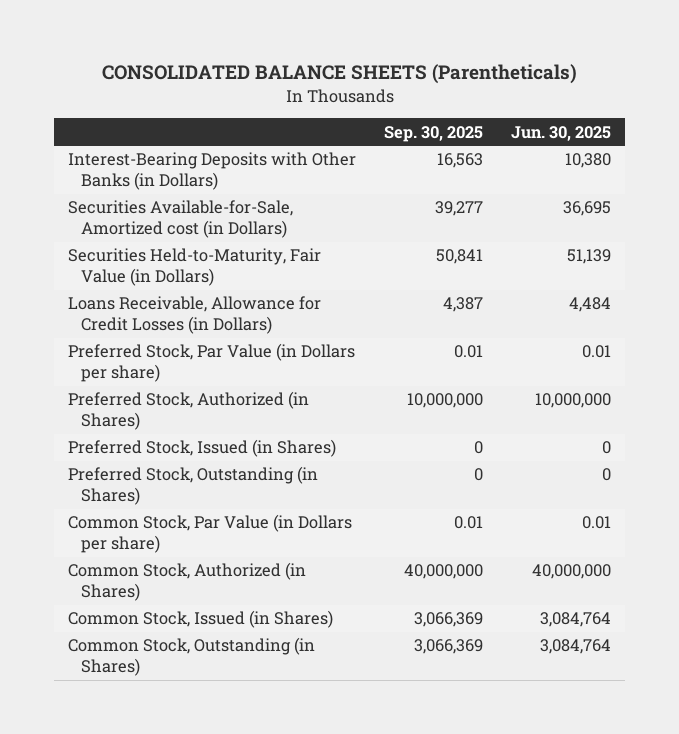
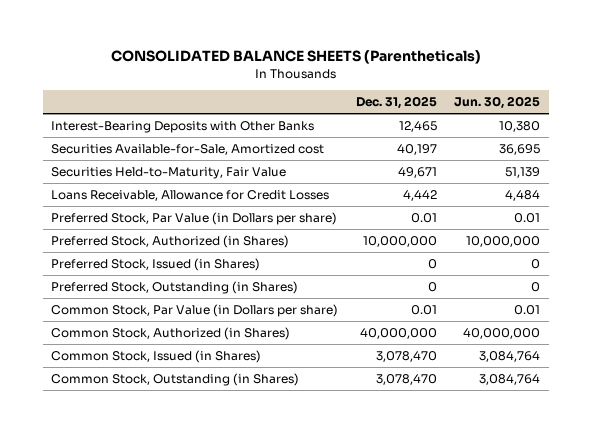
[384,125,484,142] Sep. 30, 2025 -> none
none -> [355,96,437,110] Dec. 31, 2025
[67,152,356,191] Interest-Bearing Deposits with Other Banks (in Dollars) -> [51,120,315,133] Interest-Bearing Deposits with Other Banks
[67,200,293,239] Securities Available-for-Sale, Amortized cost (in Dollars) -> [51,143,325,155] Securities Available-for-Sale, Amortized cost
[67,248,321,287] Securities Held-to-Maturity, Fair Value (in Dollars) -> [51,166,287,179] Securities Held-to-Maturity, Fair Value
[67,296,321,335] Loans Receivable, Allowance for Credit Losses (in Dollars) -> [51,189,330,201] Loans Receivable, Allowance for Credit Losses

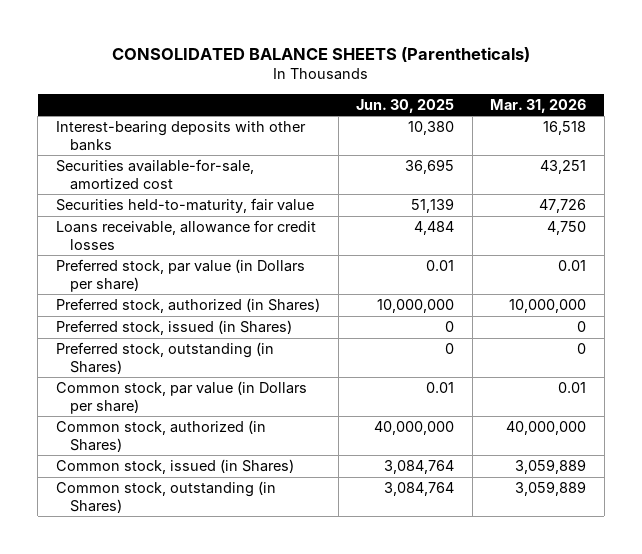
[355,96,437,110] Dec. 31, 2025 -> none
none -> [490,98,587,113] Mar. 31, 2026
[51,120,315,133] Interest-Bearing Deposits with Other Banks -> [56,121,307,151] Interest-bearing deposits with other banks
[51,143,325,155] Securities Available-for-Sale, Amortized cost -> [56,159,255,190] Securities available-for-sale, amortized cost
[51,166,287,179] Securities Held-to-Maturity, Fair Value -> [56,198,315,214] Securities held-to-maturity, fair value
[51,189,330,201] Loans Receivable, Allowance for Credit Losses -> [56,220,317,250] Loans receivable, allowance for credit losses
[51,211,338,225] Preferred Stock, Par Value (in Dollars per share) -> [56,259,306,292] Preferred stock, par value (in Dollars per share)
[51,234,290,248] Preferred Stock, Authorized (in Shares) -> [56,298,321,314] Preferred stock, authorized (in Shares)
[51,257,261,271] Preferred Stock, Issued (in Shares) -> [56,320,293,336] Preferred stock, issued (in Shares)
[51,280,299,294] Preferred Stock, Outstanding (in Shares) -> [56,342,275,374] Preferred stock, outstanding (in Shares)
[51,303,339,317] Common Stock, Par Value (in Dollars per share) -> [56,381,308,414] Common stock, par value (in Dollars per share)
[51,326,291,340] Common Stock, Authorized (in Shares) -> [56,420,267,452] Common stock, authorized (in Shares)
[51,349,262,363] Common Stock, Issued (in Shares) -> [56,459,295,475] Common stock, issued (in Shares)
[51,372,300,386] Common Stock, Outstanding (in Shares) -> [56,481,277,513] Common stock, outstanding (in Shares)

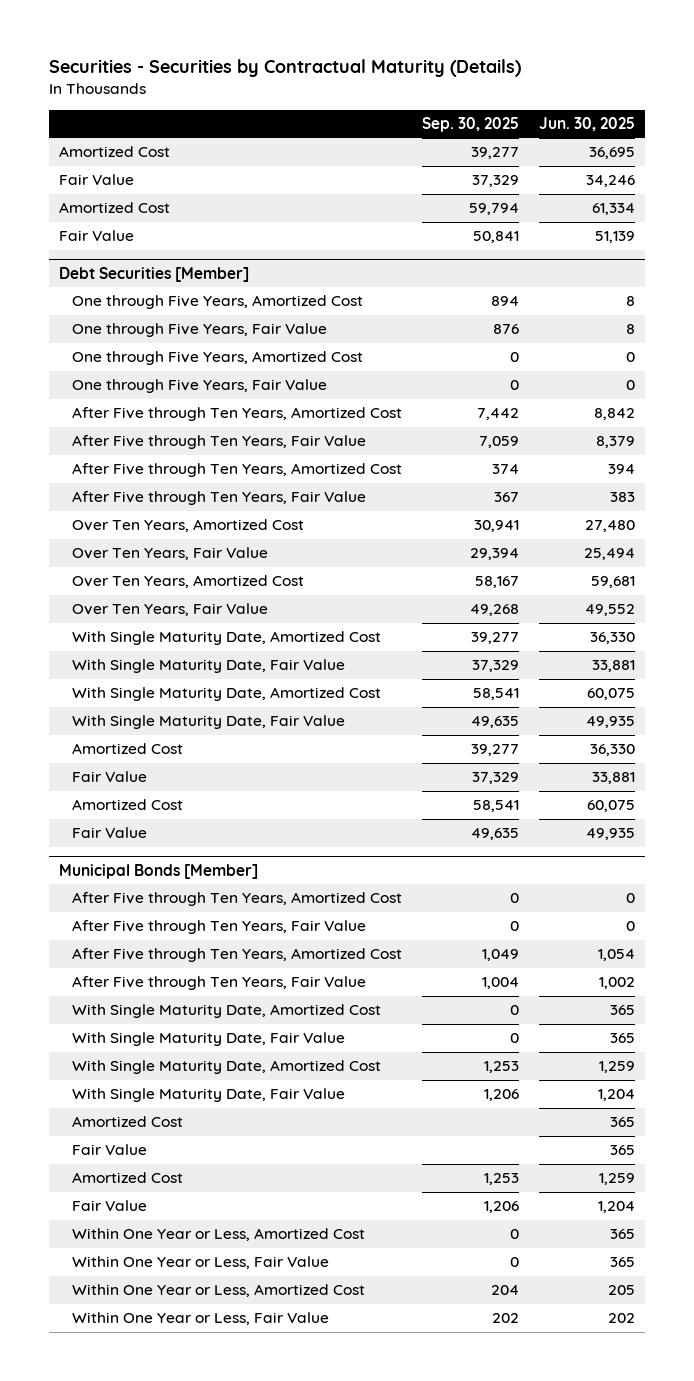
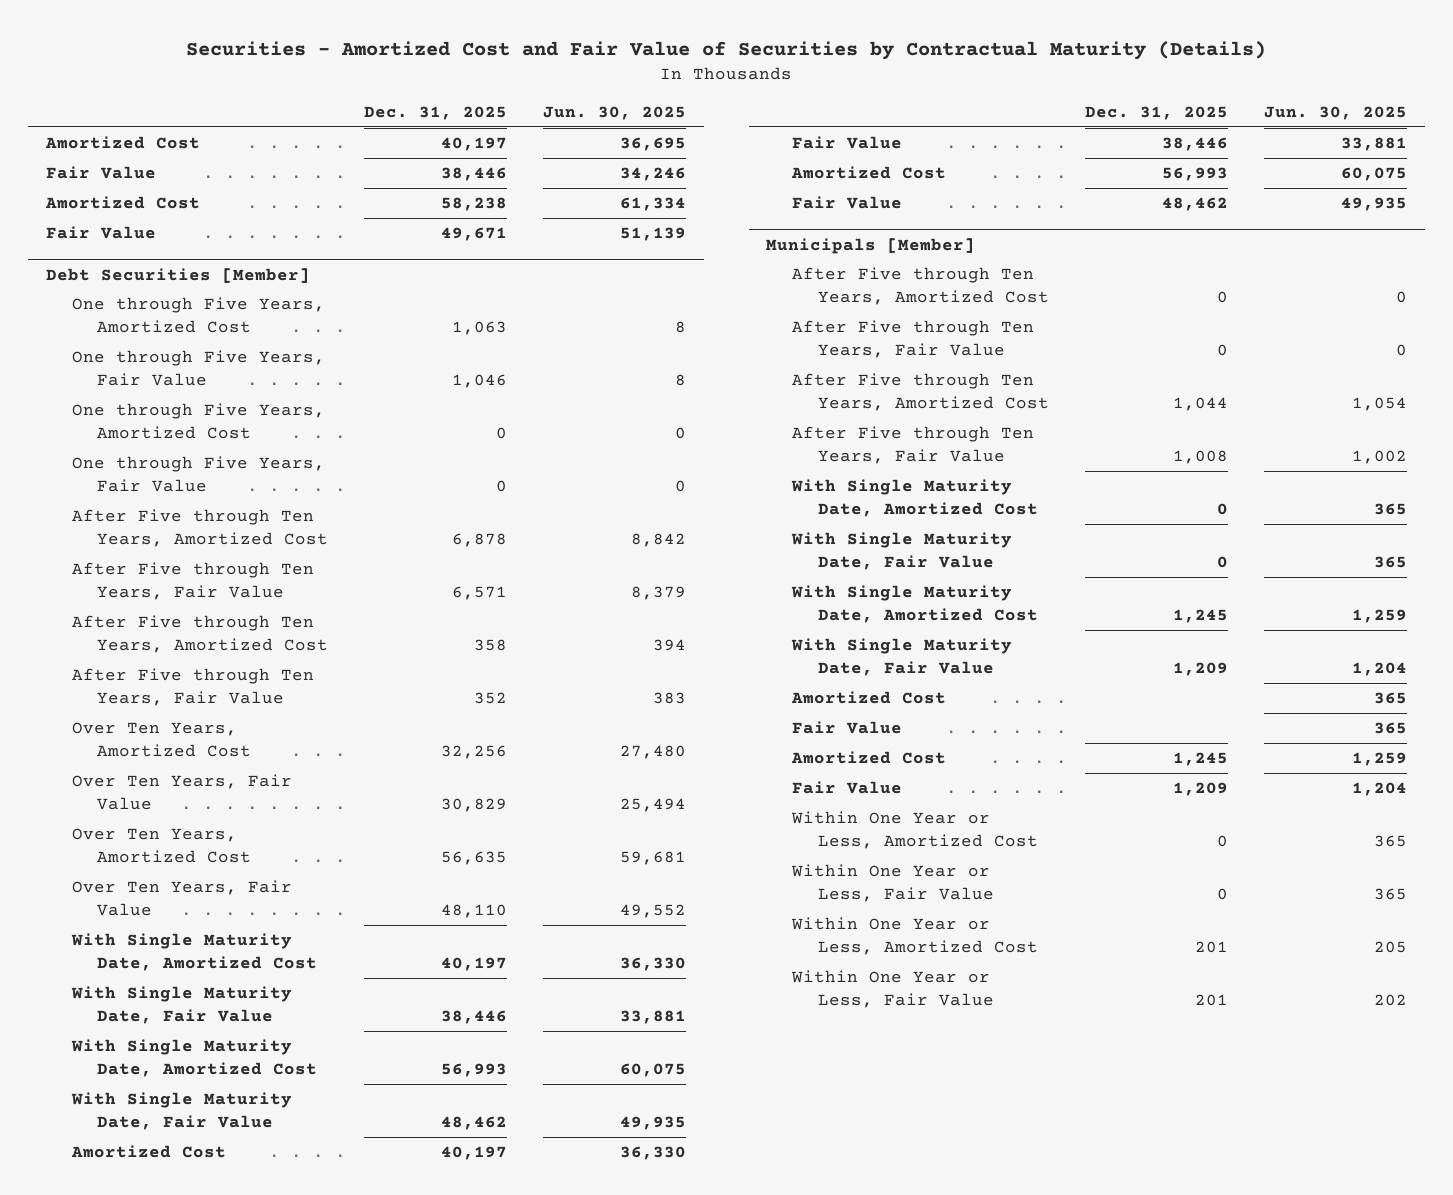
[49,59,522,78] Securities - Securities by Contractual Maturity (Details) -> [186,41,1267,61] Securities - Amortized Cost and Fair Value of Securities by Contractual Maturity (Details)
[421,116,519,132] Sep. 30, 2025 -> none
none -> [364,106,508,121] Dec. 31, 2025
[59,864,259,880] Municipal Bonds [Member] -> [766,237,976,254] Municipals [Member]

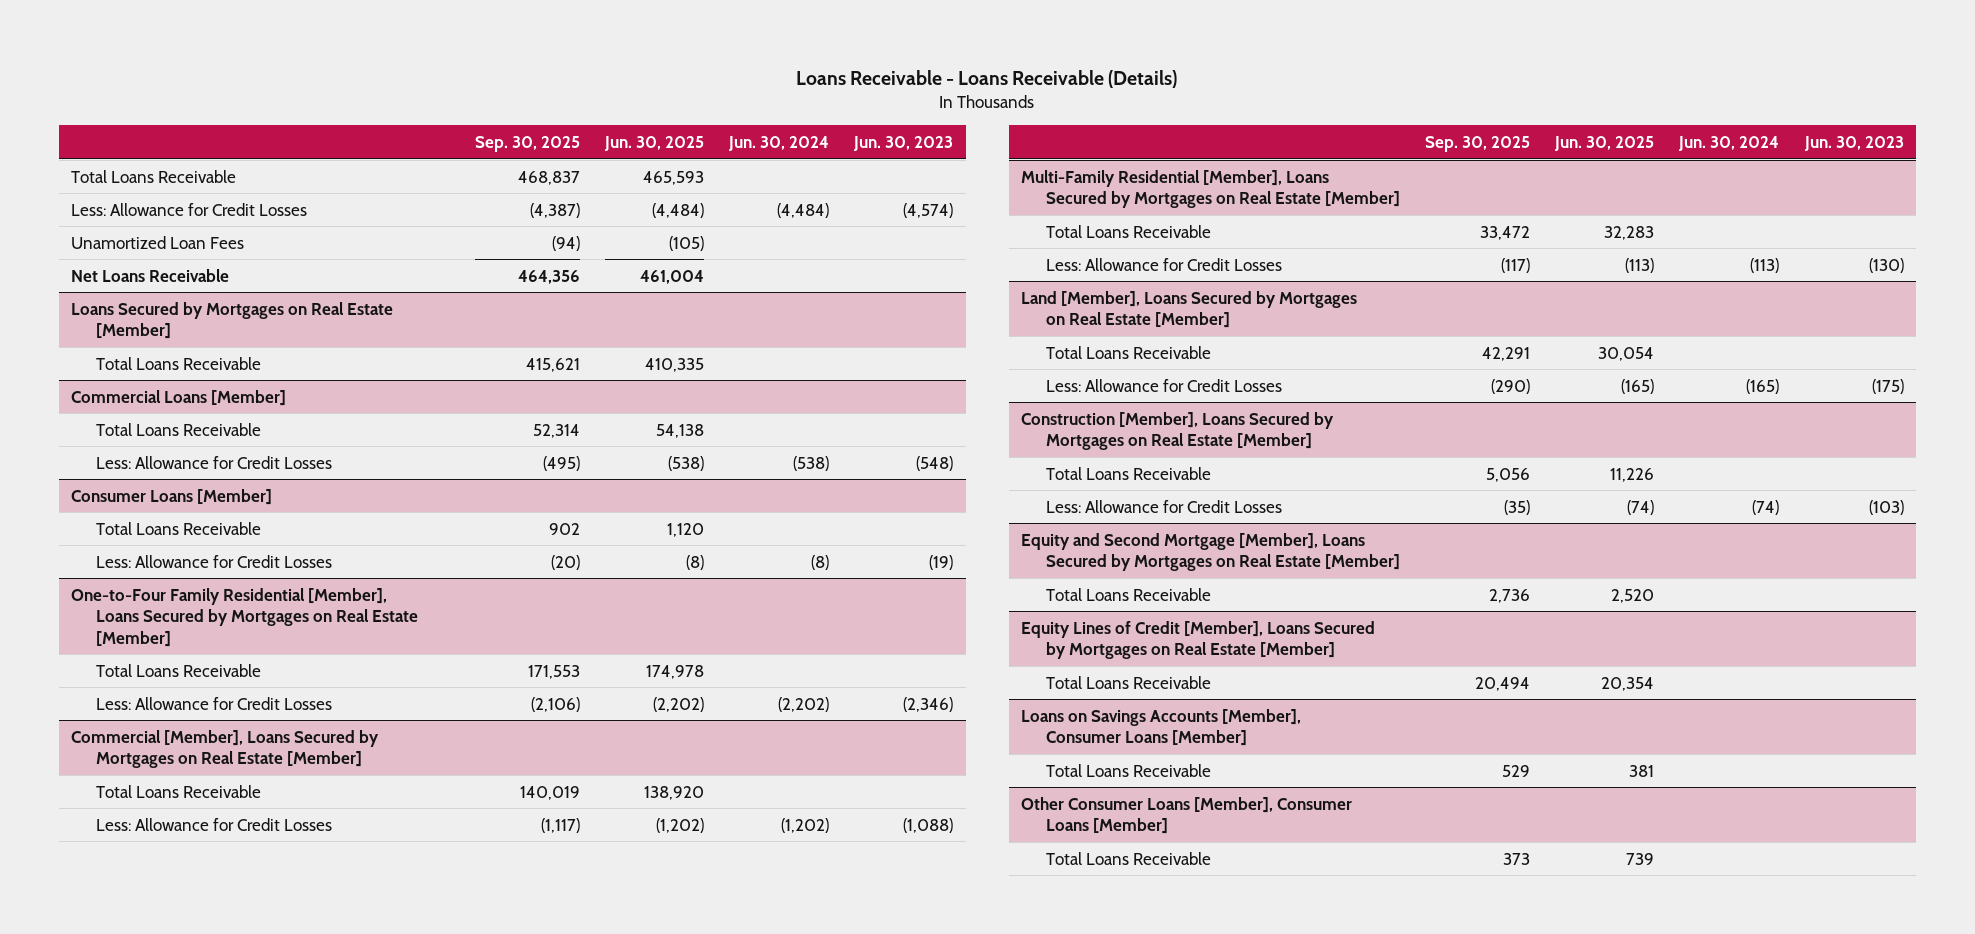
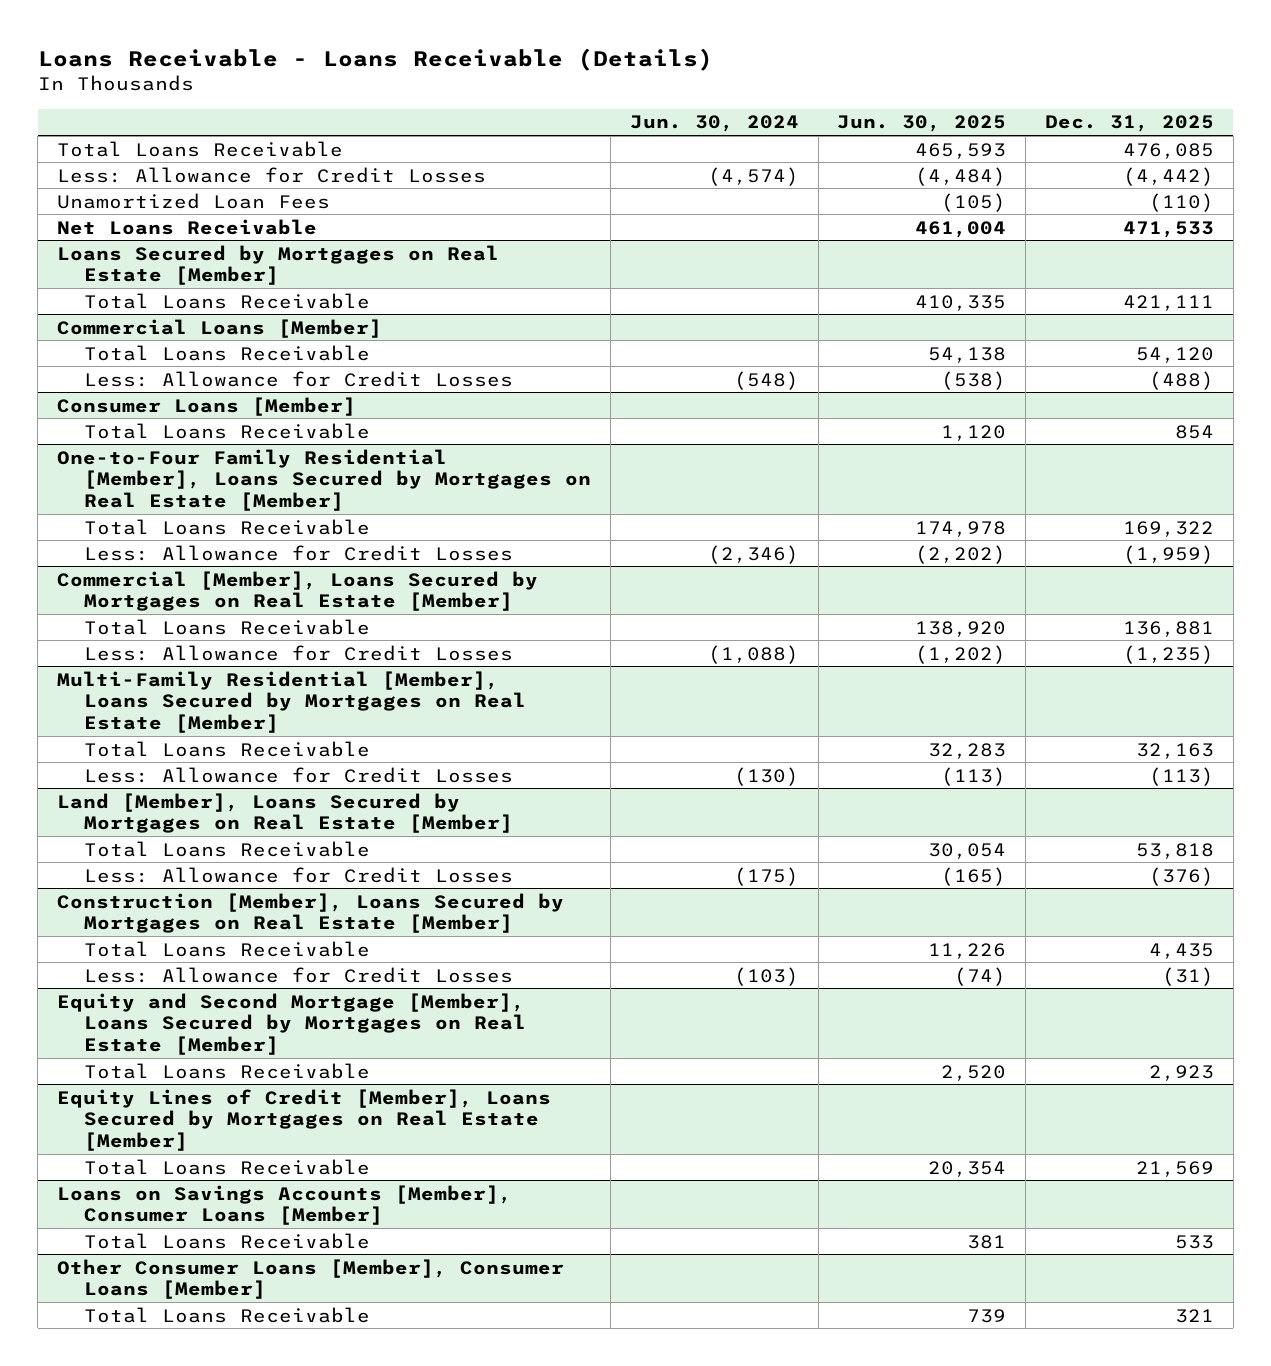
[475,136,581,153] Sep. 30, 2025 -> none
[853,136,954,152] Jun. 30, 2023 -> none
none -> [1044,115,1214,133] Dec. 31, 2025
[777,202,830,218] (4,484) -> [707,166,799,186] (4,574)
[793,455,830,471] (538) -> [733,370,799,390] (548)
[96,554,333,568] Less: Allowance for Credit Losses -> none
[778,696,830,712] (2,202) -> [707,544,799,564] (2,346)
[781,817,830,833] (1,202) -> [707,644,799,664] (1,088)
[1750,257,1780,273] (113) -> [733,766,799,786] (130)
[1746,378,1780,394] (165) -> [733,866,799,886] (175)
[1752,499,1780,515] (74) -> [733,966,799,986] (103)

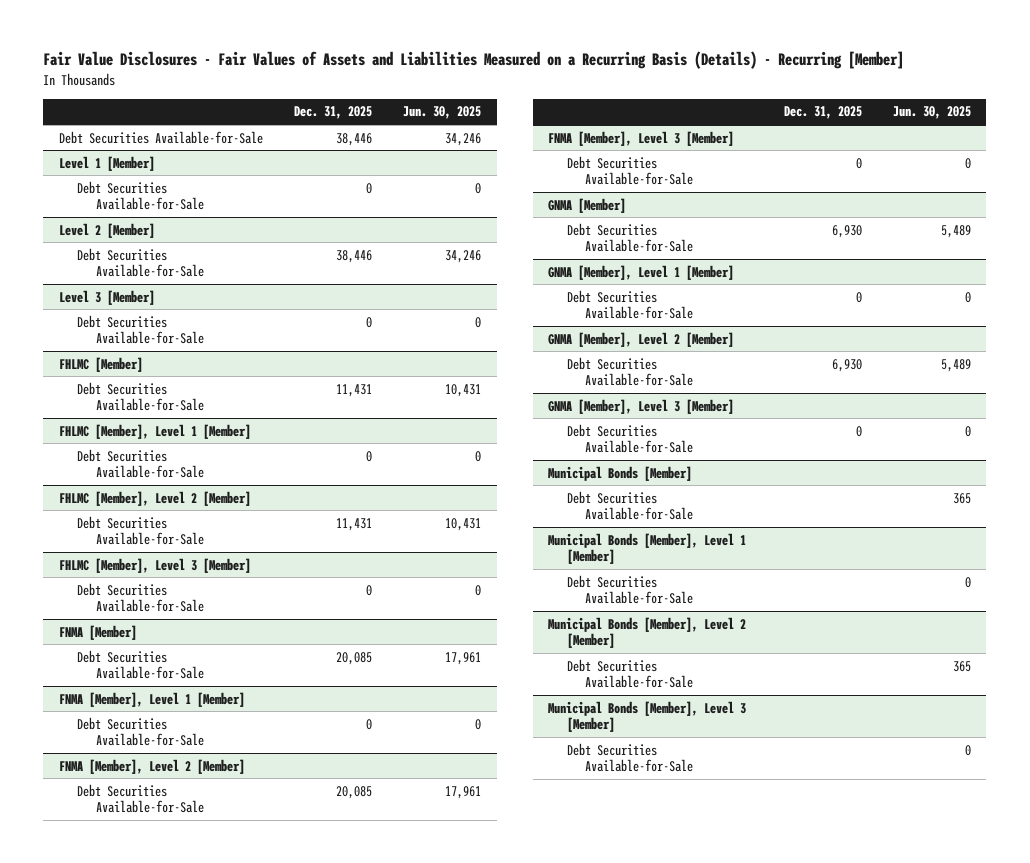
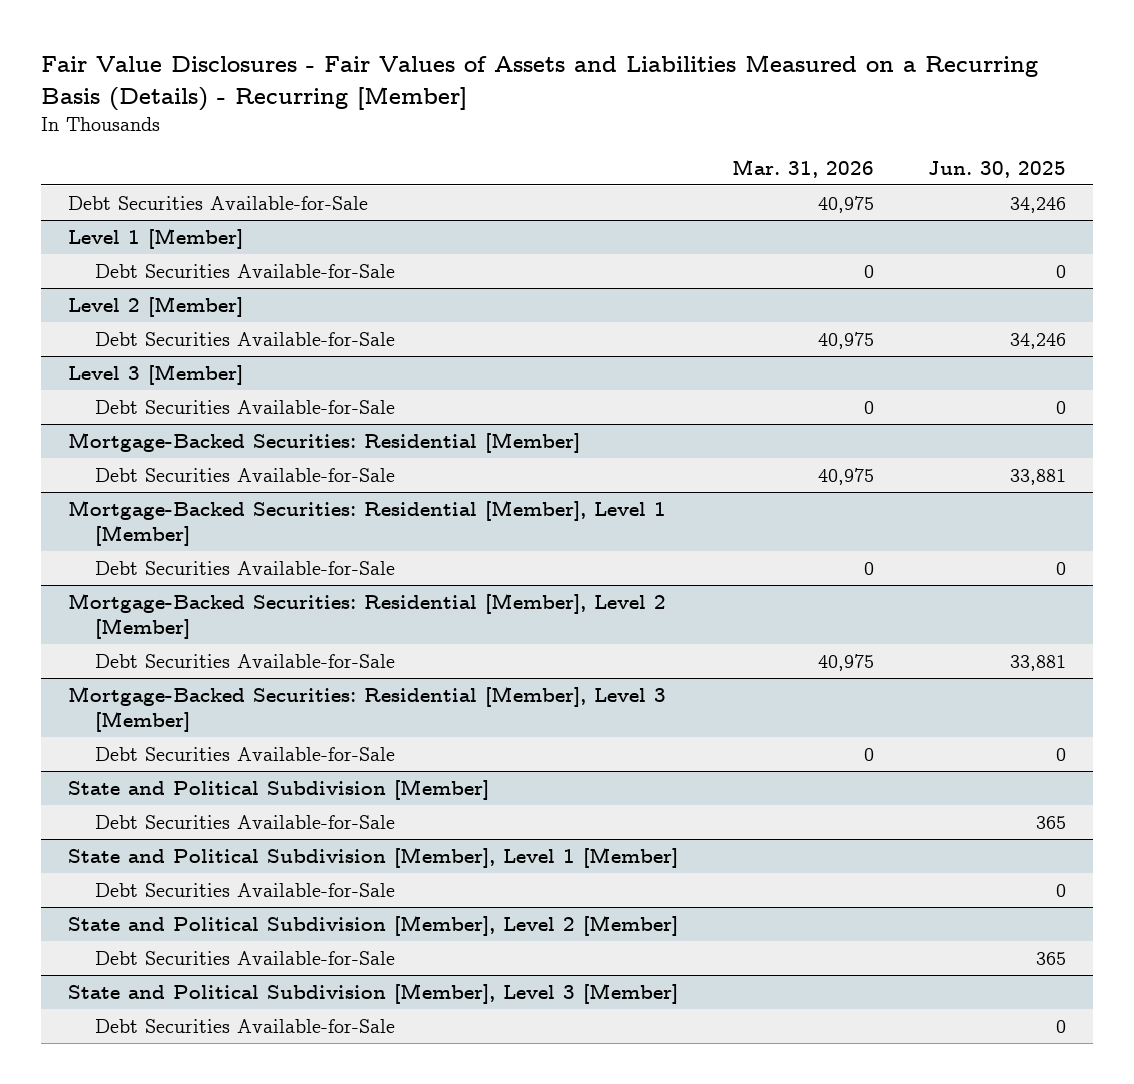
[294,106,373,120] Dec. 31, 2025 -> none
none -> [731,158,874,178] Mar. 31, 2026
[58,423,251,439] FHLMC [Member], Level 1 [Member] -> none
[77,448,204,479] Debt Securities Available-for-Sale -> none
[58,490,251,506] FHLMC [Member], Level 2 [Member] -> none
[77,515,204,546] Debt Securities Available-for-Sale -> none
[58,557,251,573] FHLMC [Member], Level 3 [Member] -> none
[77,582,204,613] Debt Securities Available-for-Sale -> none
[58,624,137,640] FNMA [Member] -> none
[77,649,204,680] Debt Securities Available-for-Sale -> none
[58,691,245,707] FNMA [Member], Level 1 [Member] -> none
[77,716,204,747] Debt Securities Available-for-Sale -> none
[58,758,245,774] FNMA [Member], Level 2 [Member] -> none
[77,783,204,814] Debt Securities Available-for-Sale -> none
[548,130,735,146] FNMA [Member], Level 3 [Member] -> none
[566,155,693,186] Debt Securities Available-for-Sale -> none
[548,197,627,213] GNMA [Member] -> none
[566,222,693,253] Debt Securities Available-for-Sale -> none
[548,264,735,280] GNMA [Member], Level 1 [Member] -> none
[58,356,143,372] FHLMC [Member] -> [68,431,581,453] Mortgage-Backed Securities: Residential [Member]
[445,383,482,397] 10,431 -> [1009,468,1066,485] 33,881
none -> [68,499,667,546] Mortgage-Backed Securities: Residential [Member], Level 1 [Member]
[548,331,735,347] GNMA [Member], Level 2 [Member] -> none
[548,398,735,414] GNMA [Member], Level 3 [Member] -> none
none -> [68,592,667,639] Mortgage-Backed Securities: Residential [Member], Level 2 [Member]
[940,358,971,372] 5,489 -> [1009,654,1066,671] 33,881
none -> [68,685,667,732] Mortgage-Backed Securities: Residential [Member], Level 3 [Member]
[548,465,693,481] Municipal Bonds [Member] -> [68,778,490,800] State and Political Subdivision [Member]
[548,532,747,565] Municipal Bonds [Member], Level 1 [Member] -> none
none -> [68,846,679,868] State and Political Subdivision [Member], Level 1 [Member]
[548,616,747,649] Municipal Bonds [Member], Level 2 [Member] -> none
none -> [68,914,679,936] State and Political Subdivision [Member], Level 2 [Member]
[548,700,747,733] Municipal Bonds [Member], Level 3 [Member] -> none
none -> [68,982,679,1004] State and Political Subdivision [Member], Level 3 [Member]

